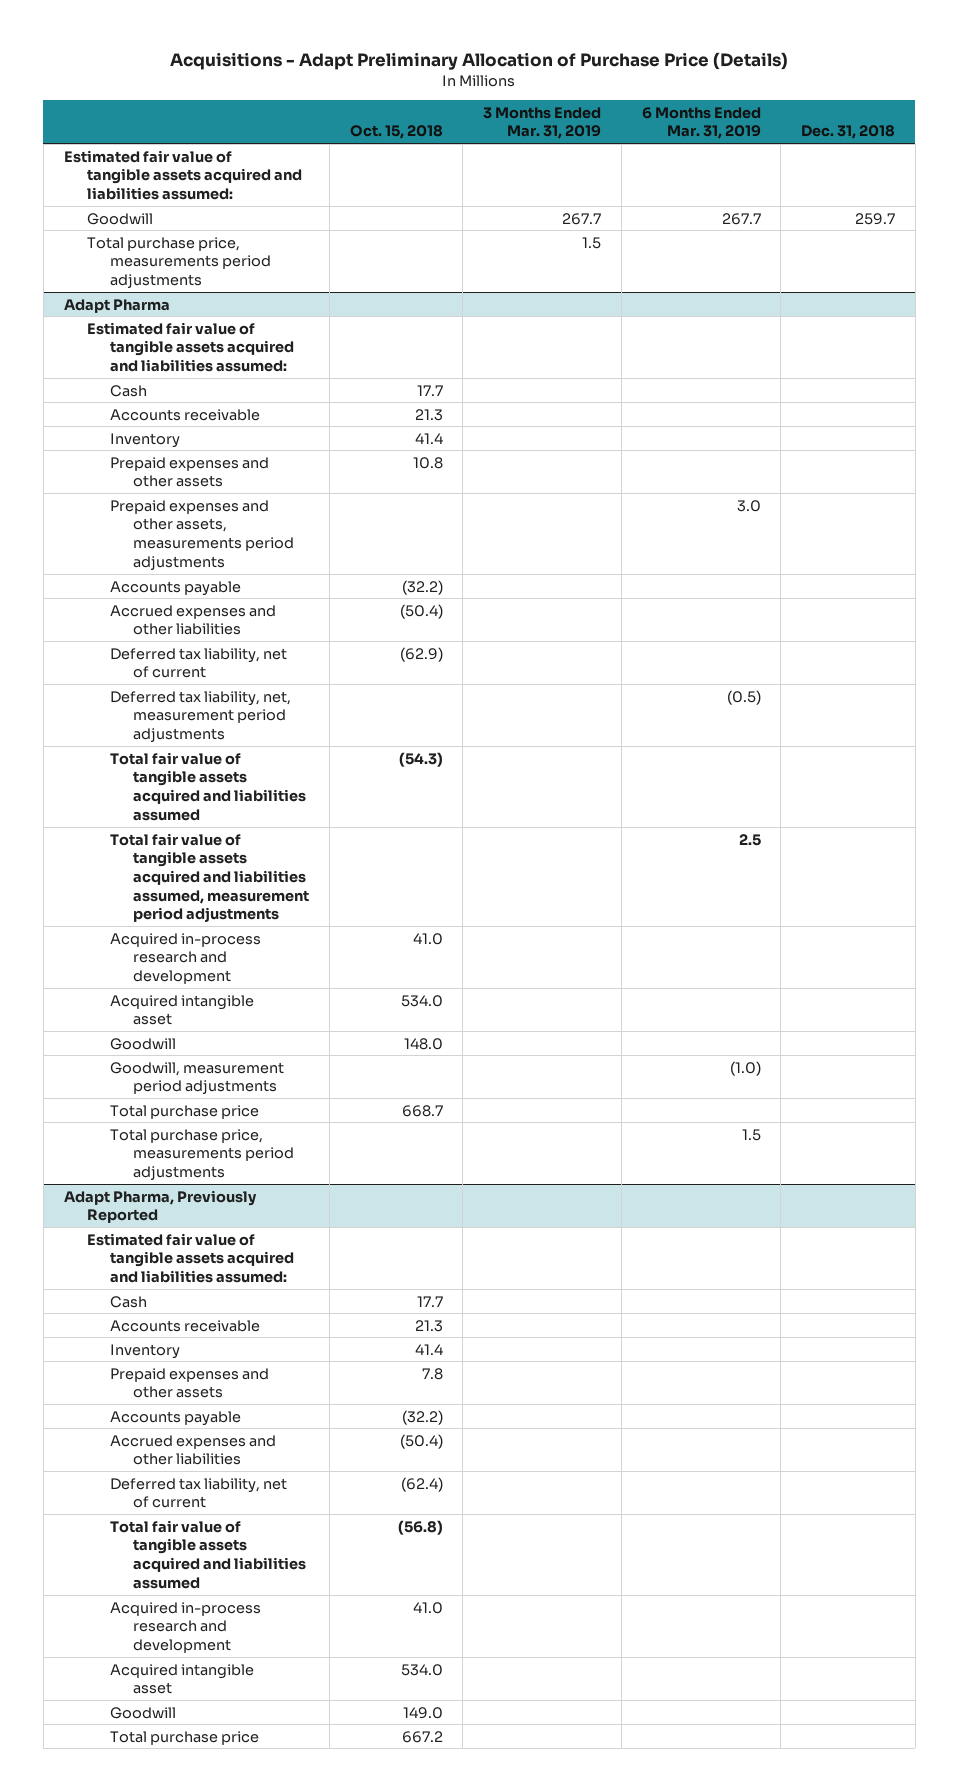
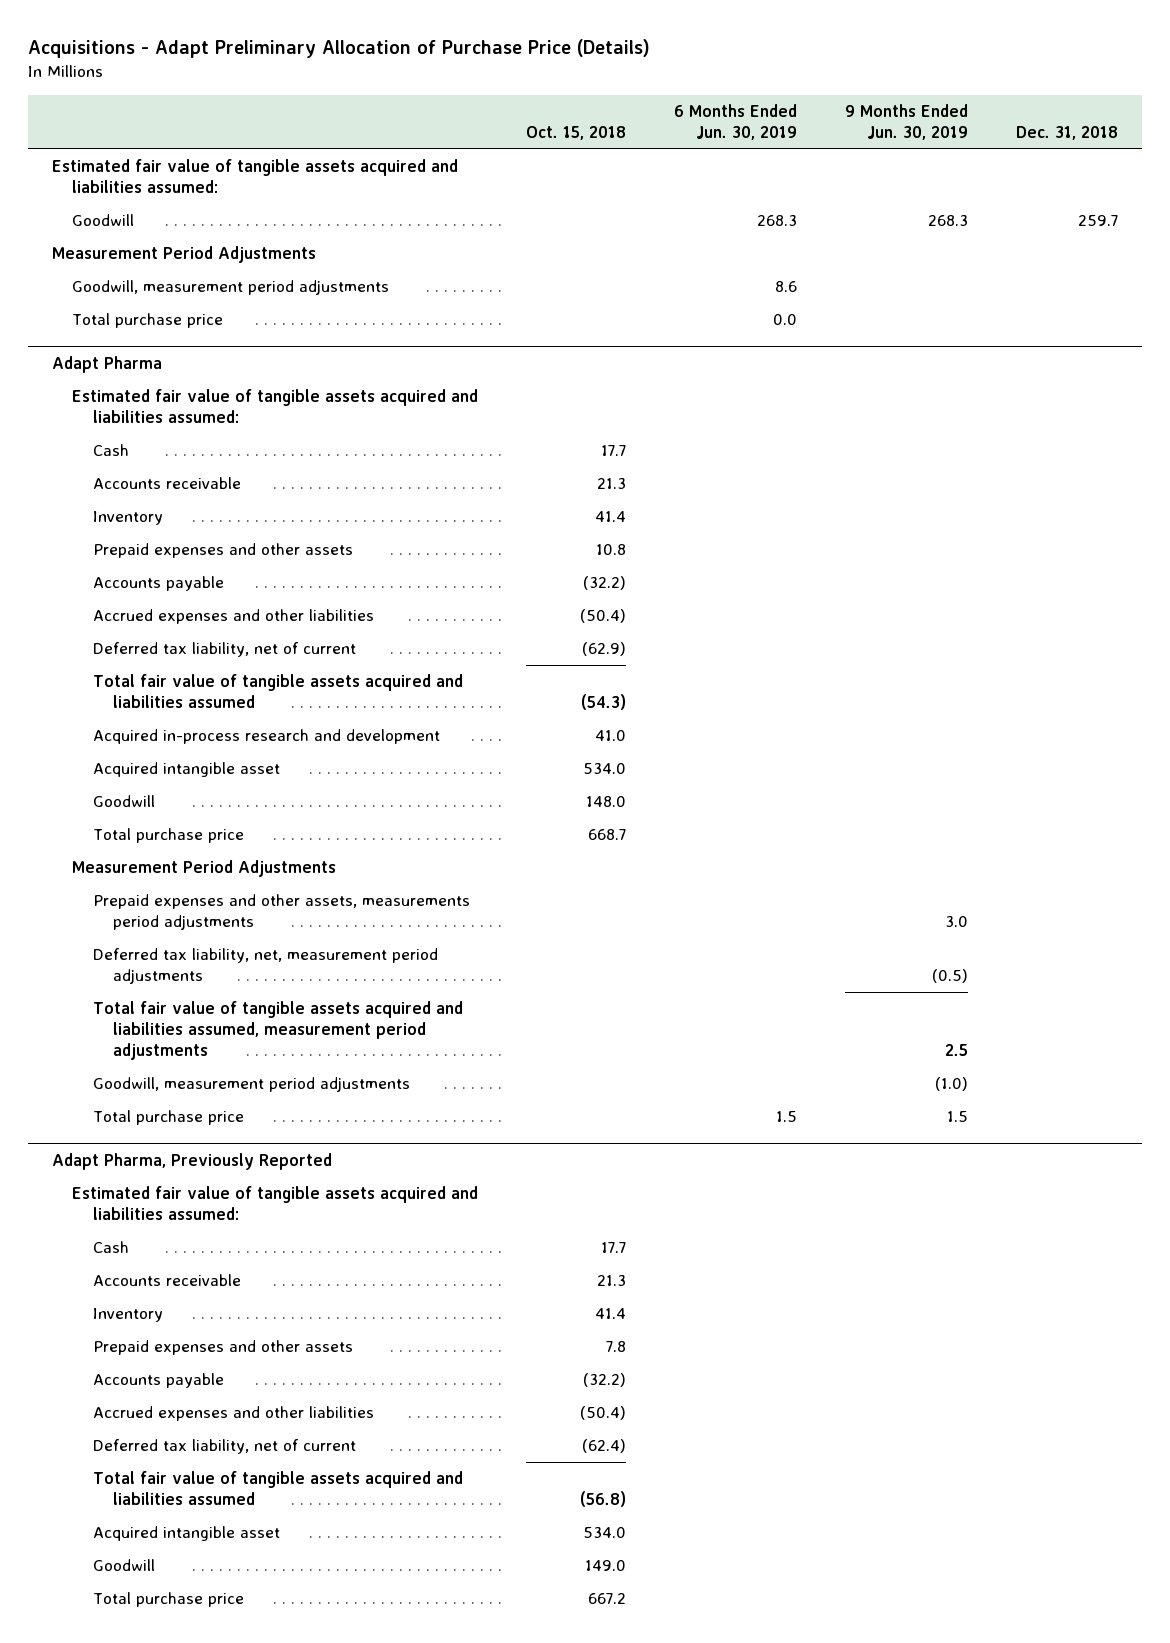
[483,106,602,140] 3 Months Ended Mar. 31, 2019 -> none
[641,106,761,140] 6 Months Ended Mar. 31, 2019 -> none
none -> [674,103,798,140] 6 Months Ended Jun. 30, 2019
none -> [845,103,969,140] 9 Months Ended Jun. 30, 2019
none -> [51,246,316,264] Measurement Period Adjustments
none -> [72,280,390,296] Goodwill, measurement period adjustments
[86,236,272,288] Total purchase price, measurements period adjustments -> [72,313,224,329] Total purchase price
none -> [72,860,337,878] Measurement Period Adjustments
[110,499,295,570] Prepaid expenses and other assets, measurements period adjustments -> [92,894,470,931] Prepaid expenses and other assets, measurements period adjustments
[110,690,292,742] Deferred tax liability, net, measurement period adjustments -> [92,948,438,985] Deferred tax liability, net, measurement period adjustments
[110,832,310,923] Total fair value of tangible assets acquired and liabilities assumed, measurement period adjustments -> [92,1001,463,1061] Total fair value of tangible assets acquired and liabilities assumed, measurement period adjustments
[110,1061,285,1095] Goodwill, measurement period adjustments -> [92,1077,410,1093] Goodwill, measurement period adjustments
[110,1128,295,1180] Total purchase price, measurements period adjustments -> [92,1110,244,1126] Total purchase price
[110,1601,262,1653] Acquired in-process research and development -> none

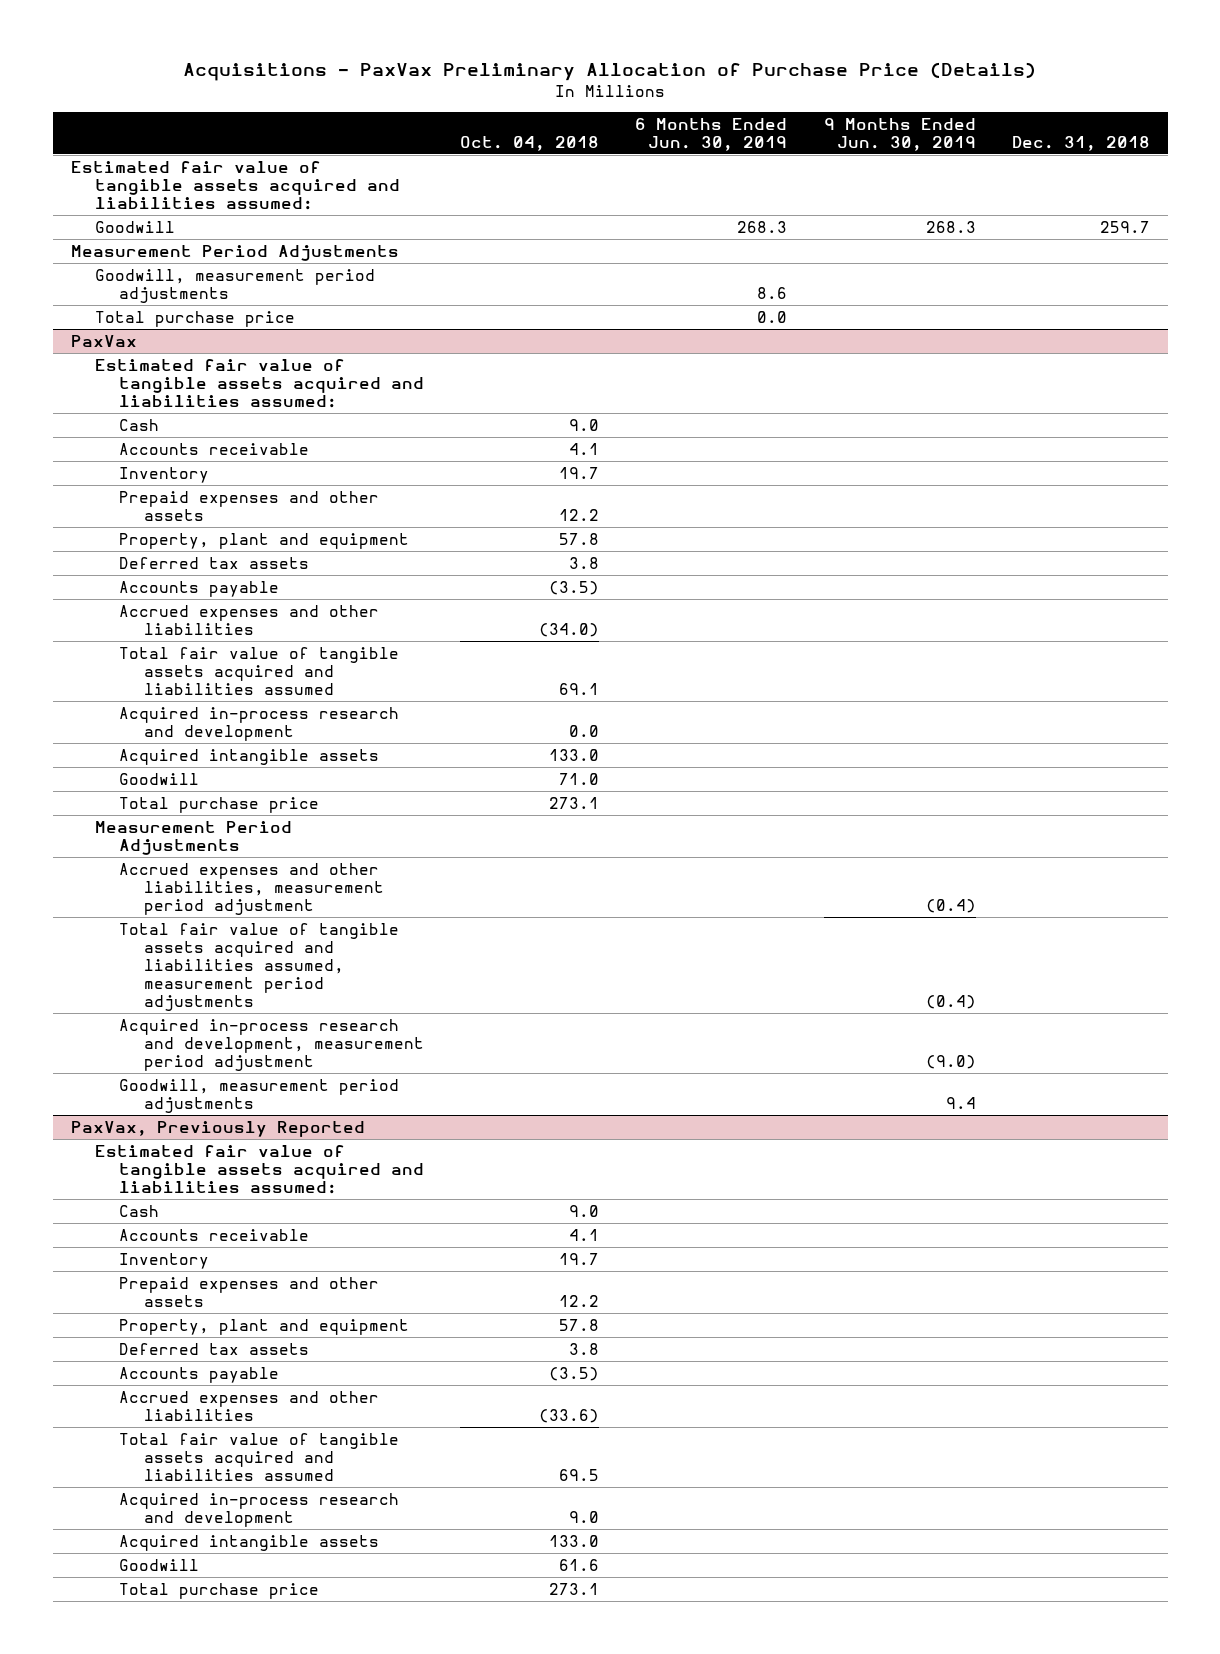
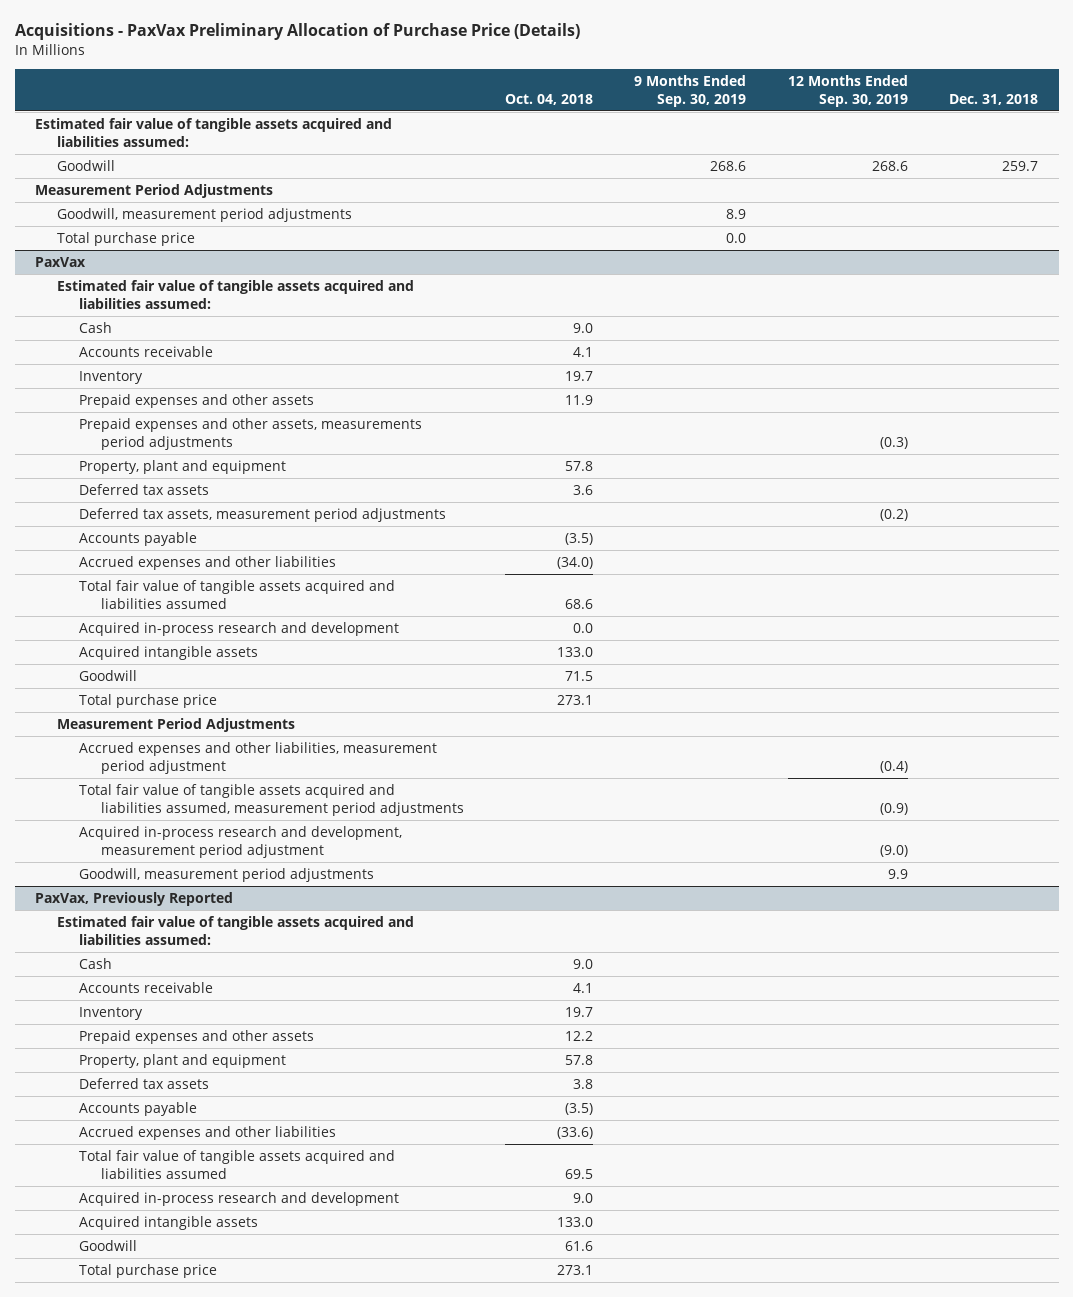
[635,117,788,152] 6 Months Ended Jun. 30, 2019 -> none
[823,117,976,152] 9 Months Ended Jun. 30, 2019 -> none
none -> [634,75,747,108] 9 Months Ended Sep. 30, 2019
none -> [787,75,908,108] 12 Months Ended Sep. 30, 2019
[559,508,600,521] 12.2 -> [564,394,593,405] 11.9
none -> [78,417,422,450] Prepaid expenses and other assets, measurements period adjustments
[569,556,600,569] 3.8 -> [572,484,593,495] 3.6
none -> [78,507,446,522] Deferred tax assets, measurement period adjustments
[559,682,600,695] 69.1 -> [564,598,593,609] 68.6
[559,772,600,785] 71.0 -> [564,670,593,681] 71.5

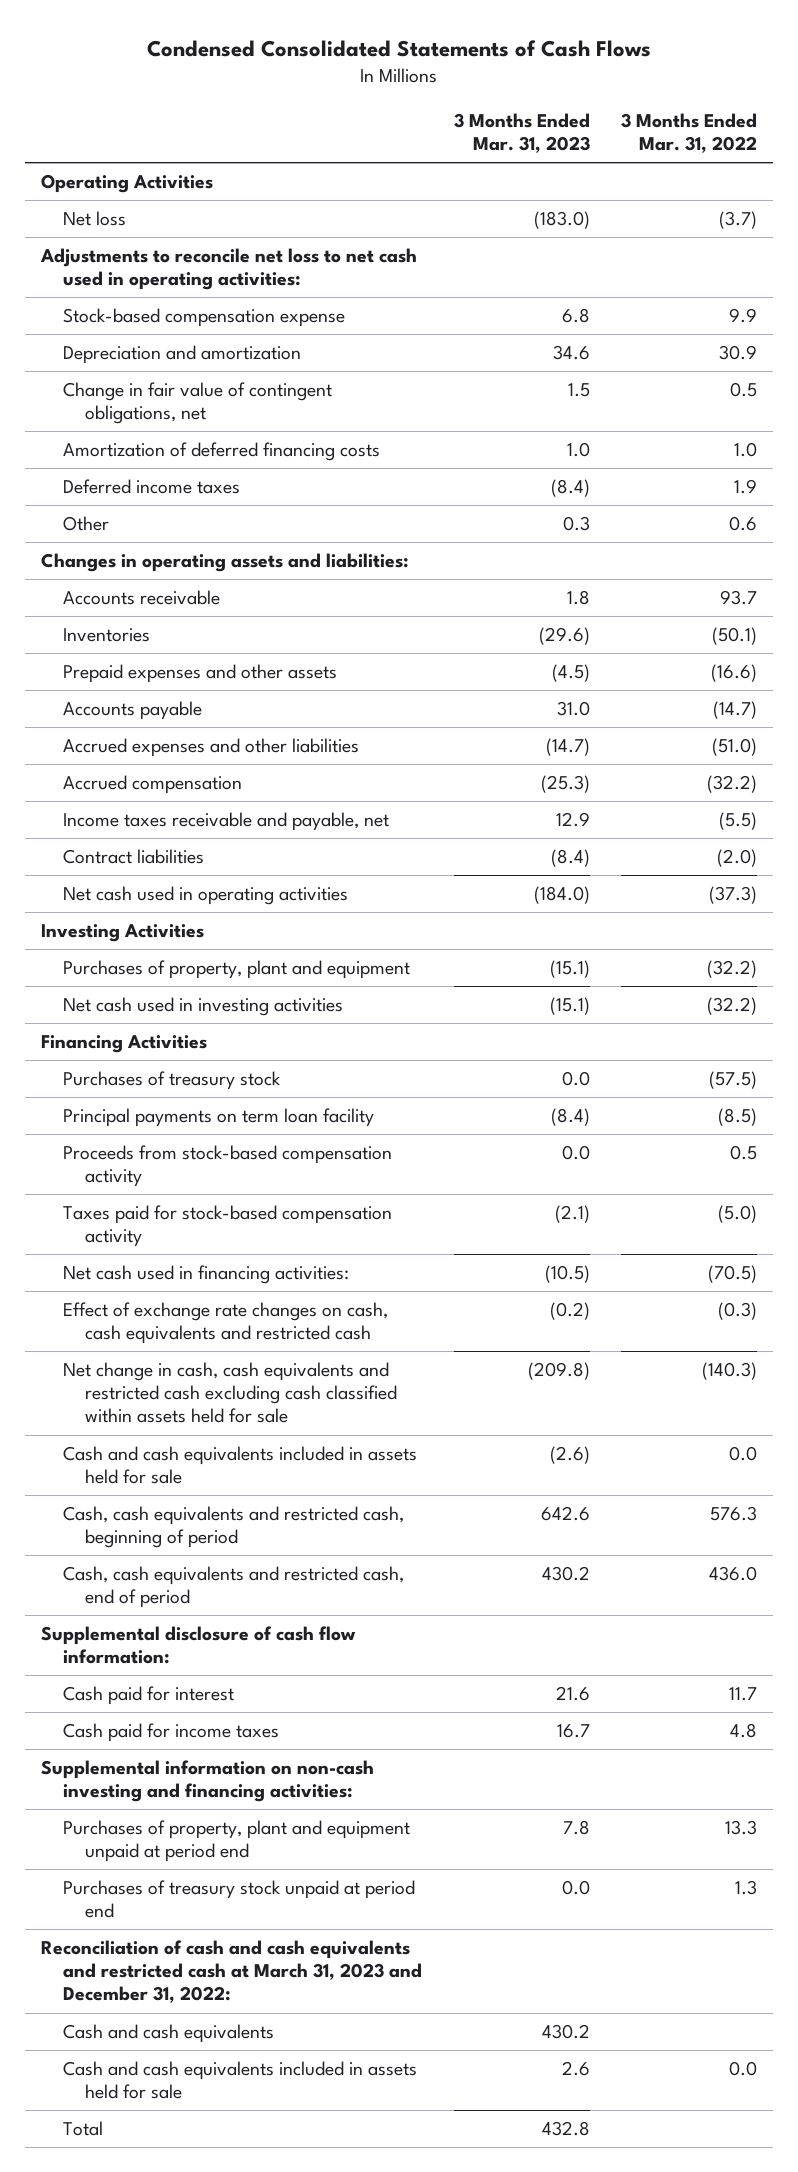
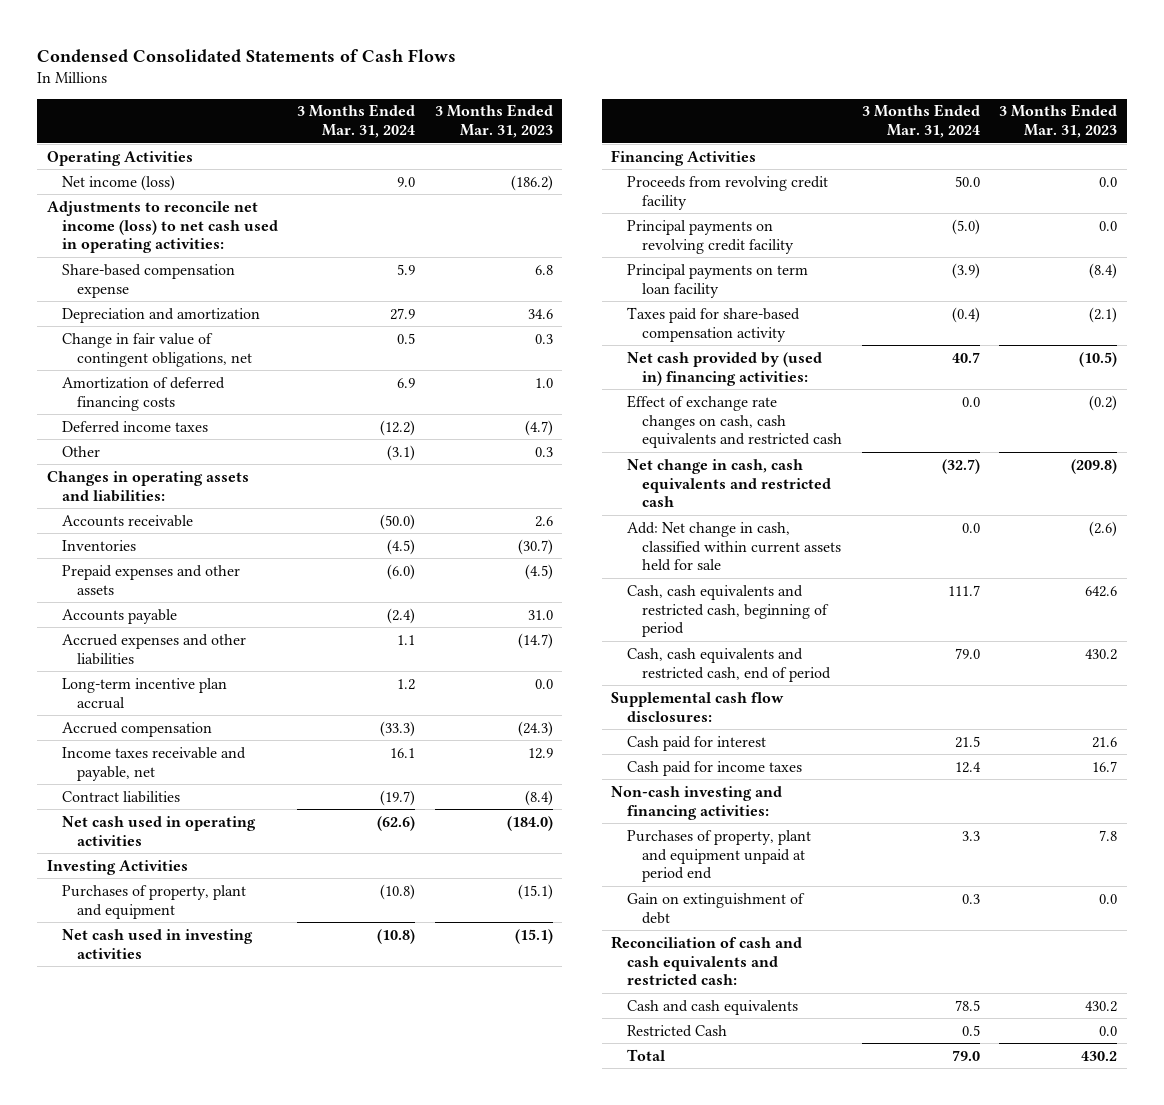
[621,113,758,154] 3 Months Ended Mar. 31, 2022 -> none
none -> [297,104,416,139] 3 Months Ended Mar. 31, 2024
[63,211,127,227] Net loss -> [61,174,175,191] Net income (loss)
[533,211,590,230] (183.0) -> [510,174,553,191] (186.2)
[40,248,418,291] Adjustments to reconcile net loss to net cash used in operating activities: -> [46,200,278,254] Adjustments to reconcile net income (loss) to net cash used in operating activities:
[63,308,346,328] Stock-based compensation expense -> [61,263,235,298] Share-based compensation expense
[567,383,590,398] 1.5 -> [534,333,553,344] 0.3
[550,479,590,498] (8.4) -> [524,419,553,436] (4.7)
[566,590,590,606] 1.8 -> [534,515,553,527] 2.6
[538,627,590,646] (29.6) -> [517,538,553,555] (30.7)
none -> [61,677,227,709] Long-term incentive plan accrual
[540,775,590,794] (25.3) -> [517,720,553,737] (24.3)
[63,1071,282,1091] Purchases of treasury stock -> none
none -> [626,175,828,210] Proceeds from revolving credit facility
none -> [626,219,794,254] Principal payments on revolving credit facility
[63,1145,393,1188] Proceeds from stock-based compensation activity -> none
[63,1205,393,1248] Taxes paid for stock-based compensation activity -> [626,306,800,342] Taxes paid for share-based compensation activity
[63,1265,350,1285] Net cash used in financing activities: -> [626,351,822,386] Net cash provided by (used in) financing activities:
[63,1446,418,1485] Cash and cash equivalents included in assets held for sale -> none
[63,1362,398,1424] Net change in cash, cash equivalents and restricted cash excluding cash classified within assets held for sale -> [626,458,831,508] Net change in cash, cash equivalents and restricted cash
none -> [626,521,841,572] Add: Net change in cash, classified within current assets held for sale
[41,1626,357,1665] Supplemental disclosure of cash flow information: -> [611,691,785,722] Supplemental cash flow disclosures:
[41,1760,375,1803] Supplemental information on non-cash investing and financing activities: -> [611,785,783,820] Non-cash investing and financing activities:
[63,1880,416,1919] Purchases of treasury stock unpaid at period end -> none
none -> [626,892,805,924] Gain on extinguishment of debt
[41,1940,423,2004] Reconciliation of cash and cash equivalents and restricted cash at March 31, 2023 and December 31, 2022: -> [611,935,803,986] Reconciliation of cash and cash equivalents and restricted cash:
[63,2061,418,2100] Cash and cash equivalents included in assets held for sale -> none
none -> [626,1024,727,1037] Restricted Cash
[541,2121,590,2137] 432.8 -> [1081,1050,1118,1061] 430.2

